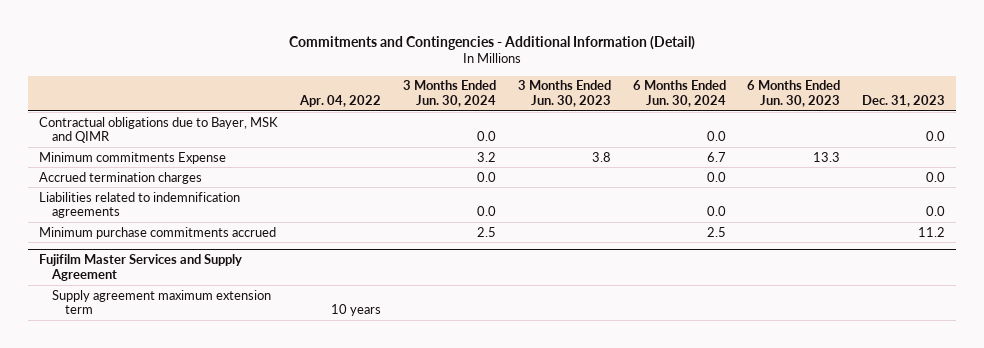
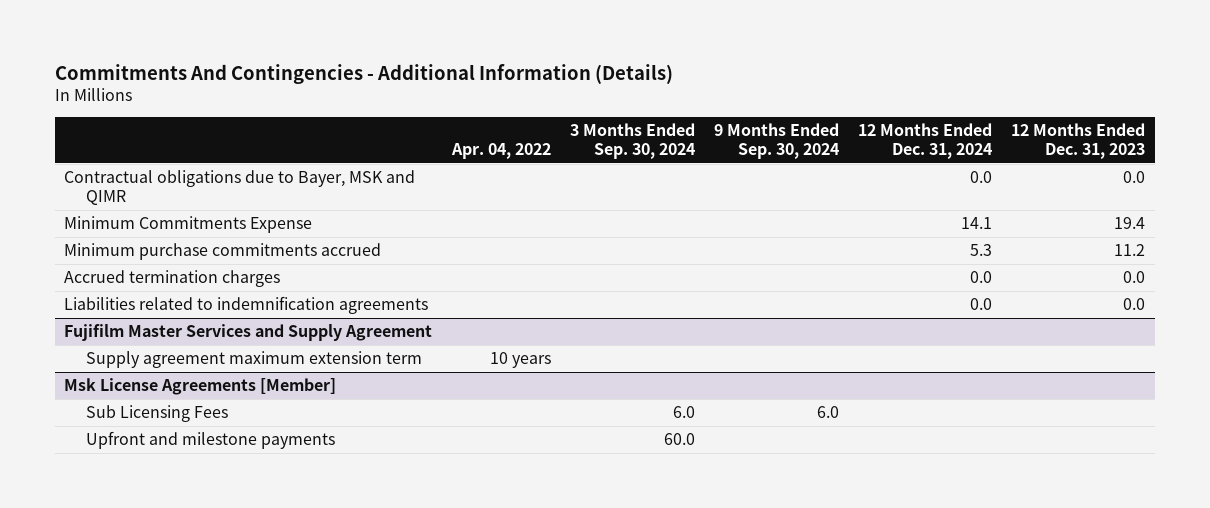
[289,35,696,50] Commitments and Contingencies - Additional Information (Detail) -> [54,63,673,84] Commitments And Contingencies - Additional Information (Details)
[402,80,496,108] 3 Months Ended Jun. 30, 2024 -> none
[517,80,611,108] 3 Months Ended Jun. 30, 2023 -> none
[632,80,726,108] 6 Months Ended Jun. 30, 2024 -> none
[747,80,841,108] 6 Months Ended Jun. 30, 2023 -> none
[862,95,946,108] Dec. 31, 2023 -> none
none -> [569,123,695,160] 3 Months Ended Sep. 30, 2024
none -> [713,123,839,160] 9 Months Ended Sep. 30, 2024
none -> [857,123,992,160] 12 Months Ended Dec. 31, 2024
none -> [1011,123,1146,160] 12 Months Ended Dec. 31, 2023
[38,151,226,164] Minimum commitments Expense -> [64,216,313,234] Minimum Commitments Expense
[38,226,276,239] Minimum purchase commitments accrued -> [64,243,382,261] Minimum purchase commitments accrued
none -> [64,378,337,396] Msk License Agreements [Member]
none -> [85,405,228,423] Sub Licensing Fees
none -> [85,431,335,450] Upfront and milestone payments

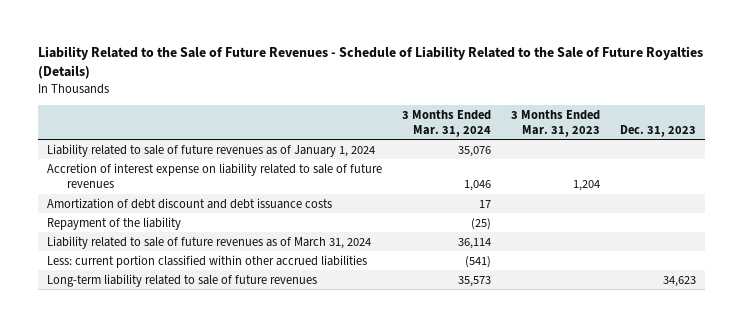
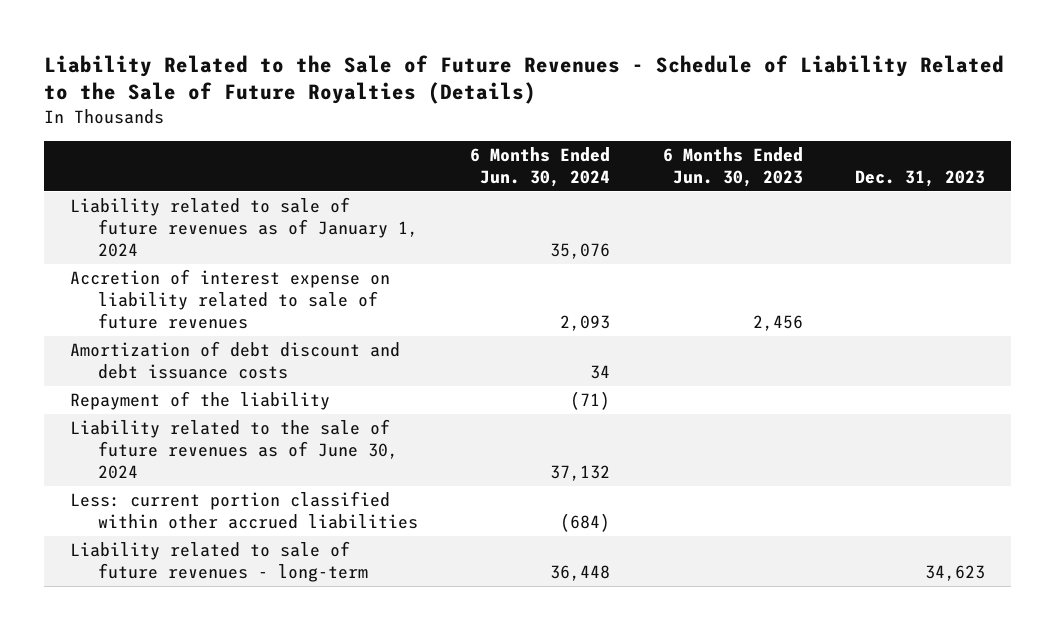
[402,109,492,137] 3 Months Ended Mar. 31, 2024 -> none
[510,109,600,137] 3 Months Ended Mar. 31, 2023 -> none
none -> [470,146,611,187] 6 Months Ended Jun. 30, 2024
none -> [662,146,803,187] 6 Months Ended Jun. 30, 2023
[47,235,372,249] Liability related to sale of future revenues as of March 31, 2024 -> [70,419,399,479] Liability related to the sale of future revenues as of June 30, 2024
[47,273,318,287] Long-term liability related to sale of future revenues -> [70,541,369,583] Liability related to sale of future revenues - long-term

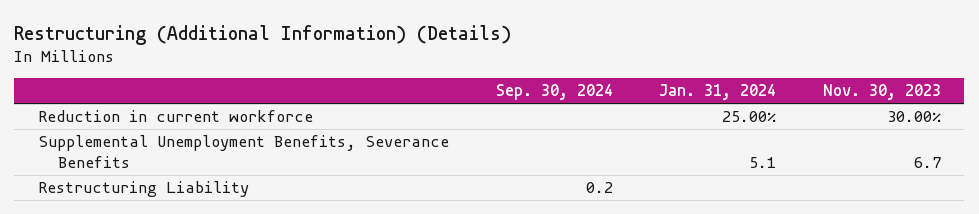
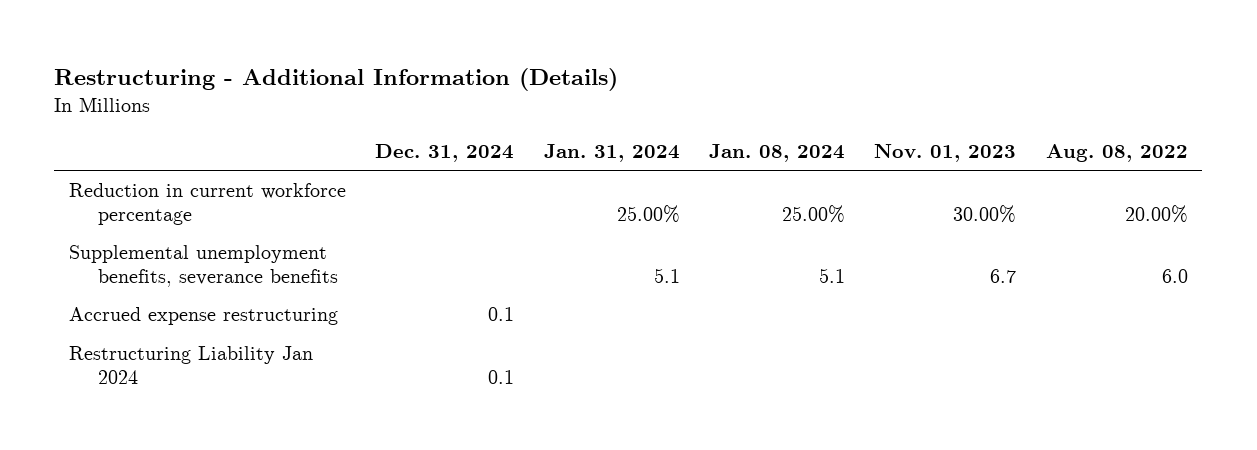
[14,24,512,45] Restructuring (Additional Information) (Details) -> [54,68,619,92] Restructuring - Additional Information (Details)
[495,84,613,101] Sep. 30, 2024 -> none
[823,84,942,101] Nov. 30, 2023 -> none
none -> [375,143,515,162] Dec. 31, 2024
none -> [709,143,846,162] Jan. 08, 2024
none -> [874,143,1017,162] Nov. 01, 2023
none -> [1045,143,1188,162] Aug. 08, 2022
[37,110,313,123] Reduction in current workforce -> [69,183,347,225] Reduction in current workforce percentage
[37,135,449,168] Supplemental Unemployment Benefits, Severance Benefits -> [69,245,338,287] Supplemental unemployment benefits, severance benefits
none -> [69,307,339,326] Accrued expense restructuring
[37,181,249,198] Restructuring Liability -> [69,346,314,384] Restructuring Liability Jan 2024

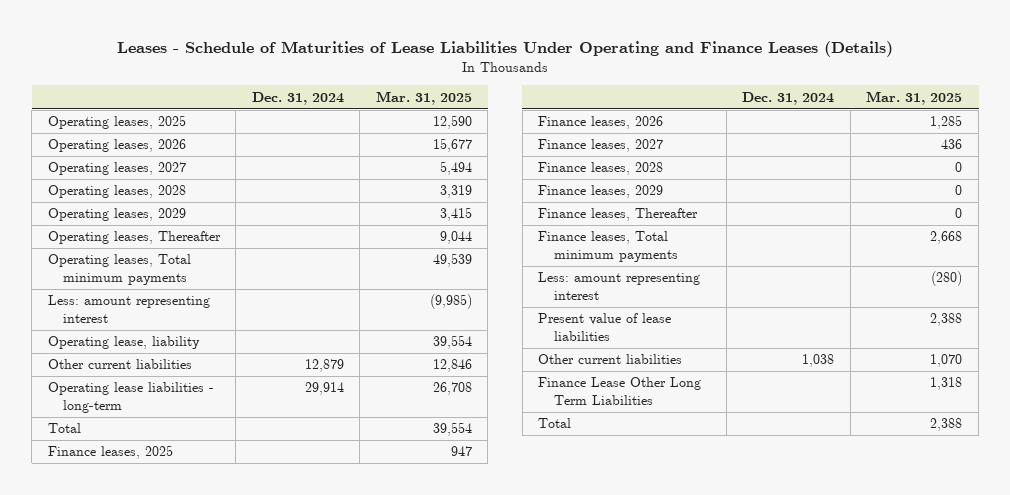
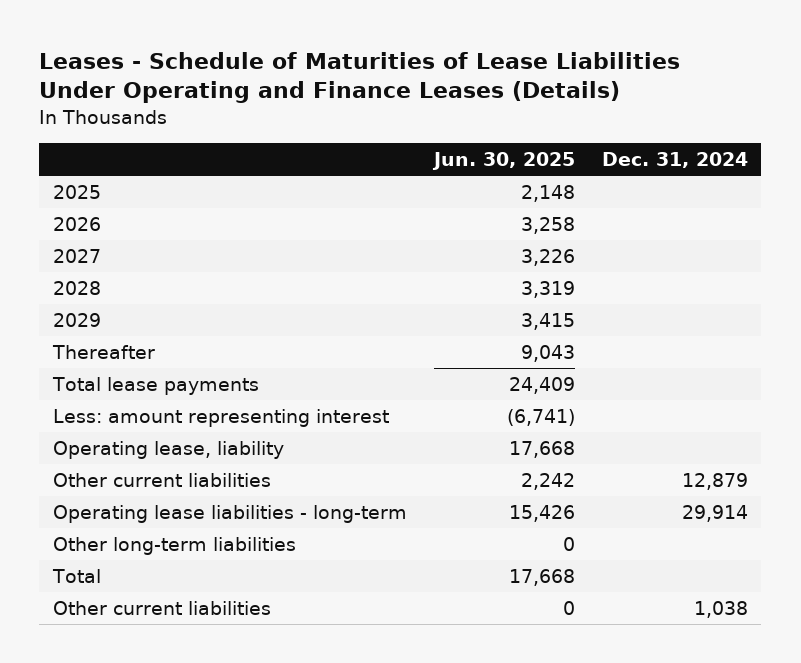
[375,90,472,105] Mar. 31, 2025 -> none
none -> [431,152,575,171] Jun. 30, 2025
[47,115,186,130] Operating leases, 2025 -> [52,185,101,200] 2025
[47,139,186,153] Operating leases, 2026 -> [52,217,101,232] 2026
[47,162,186,176] Operating leases, 2027 -> [52,249,101,264] 2027
[47,185,186,199] Operating leases, 2028 -> [52,281,101,296] 2028
[47,208,186,222] Operating leases, 2029 -> [52,313,101,328] 2029
[47,231,221,245] Operating leases, Thereafter -> [51,345,155,360] Thereafter
[47,254,191,285] Operating leases, Total minimum payments -> [51,377,259,396] Total lease payments
none -> [52,537,296,556] Other long-term liabilities
[47,445,173,460] Finance leases, 2025 -> none
[538,116,664,130] Finance leases, 2026 -> none
[538,139,664,153] Finance leases, 2027 -> none
[538,162,664,176] Finance leases, 2028 -> none
[538,185,664,199] Finance leases, 2029 -> none
[538,208,699,222] Finance leases, Thereafter -> none
[538,231,679,262] Finance leases, Total minimum payments -> none
[538,272,701,300] Less: amount representing interest -> none
[538,313,672,341] Present value of lease liabilities -> none
[538,377,702,405] Finance Lease Other Long Term Liabilities -> none
[538,418,572,429] Total -> none

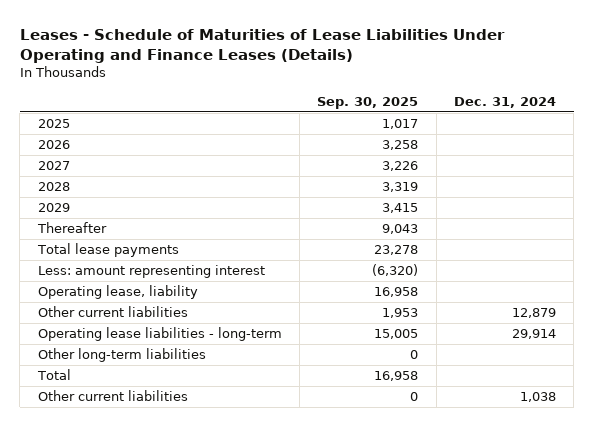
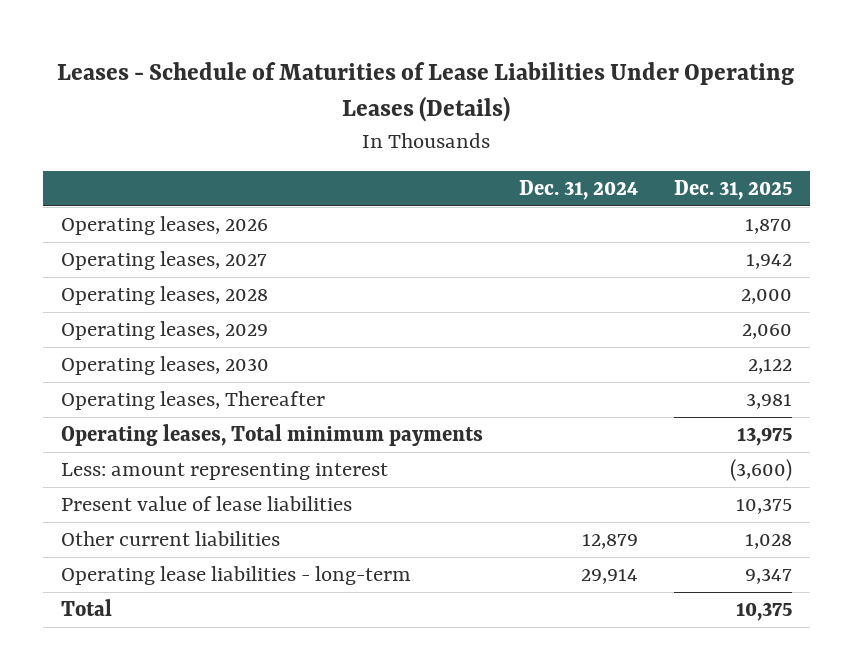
[19,28,505,63] Leases - Schedule of Maturities of Lease Liabilities Under Operating and Finance Leases (Details) -> [57,61,795,123] Leases - Schedule of Maturities of Lease Liabilities Under Operating Leases (Details)
[317,96,419,109] Sep. 30, 2025 -> none
none -> [673,180,792,201] Dec. 31, 2025
[37,119,70,129] 2025 -> [61,216,269,236] Operating leases, 2026
[37,140,70,150] 2026 -> [61,251,268,271] Operating leases, 2027
[37,161,70,171] 2027 -> [61,286,269,306] Operating leases, 2028
[37,182,70,192] 2028 -> [61,321,269,341] Operating leases, 2029
[37,203,70,213] 2029 -> [61,356,270,376] Operating leases, 2030
[36,222,107,234] Thereafter -> [61,391,326,411] Operating leases, Thereafter
[36,243,179,258] Total lease payments -> [61,424,484,447] Operating leases, Total minimum payments
[37,285,198,300] Operating lease, liability -> [61,496,353,512] Present value of lease liabilities
[37,348,206,363] Other long-term liabilities -> none
[37,390,188,402] Other current liabilities -> none

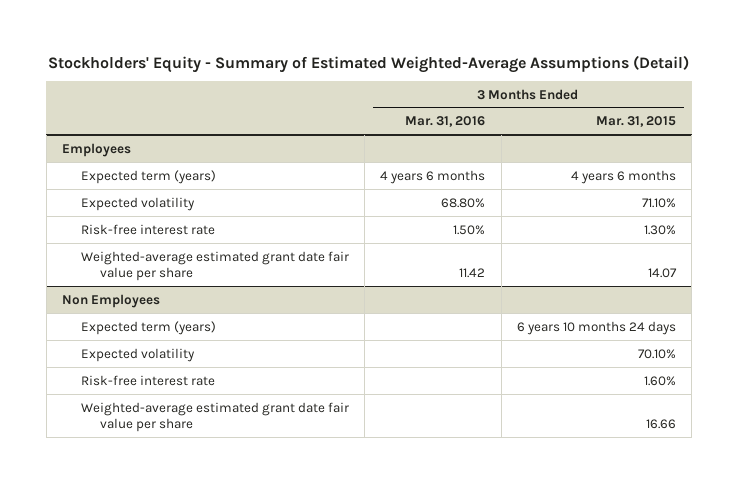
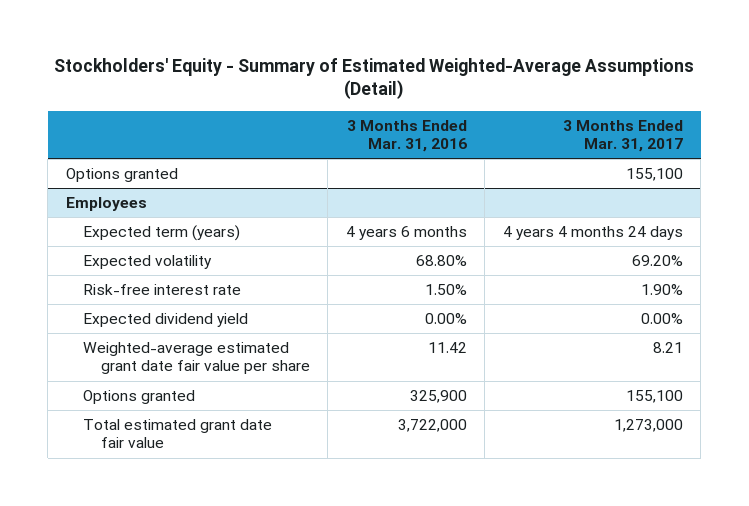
[595,116,676,128] Mar. 31, 2015 -> none
none -> [562,119,683,153] 3 Months Ended Mar. 31, 2017
none -> [65,168,178,183] Options granted
none -> [83,313,249,328] Expected dividend yield
[61,293,160,308] Non Employees -> none
[80,320,216,335] Expected term (years) -> none
[80,347,195,362] Expected volatility -> none
[80,374,215,386] Risk-free interest rate -> none
[80,401,349,433] Weighted-average estimated grant date fair value per share -> none
none -> [83,390,196,405] Options granted
none -> [83,419,273,449] Total estimated grant date fair value

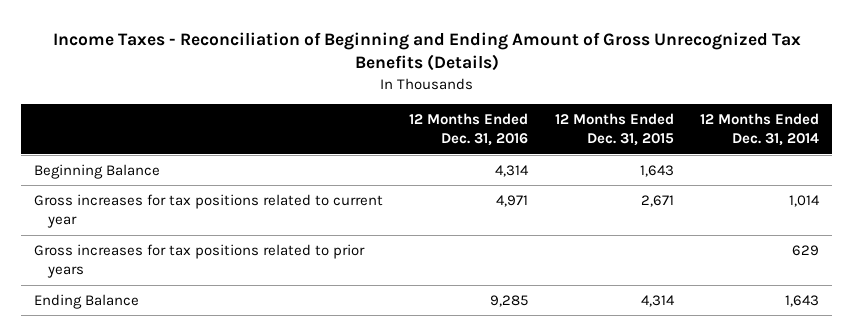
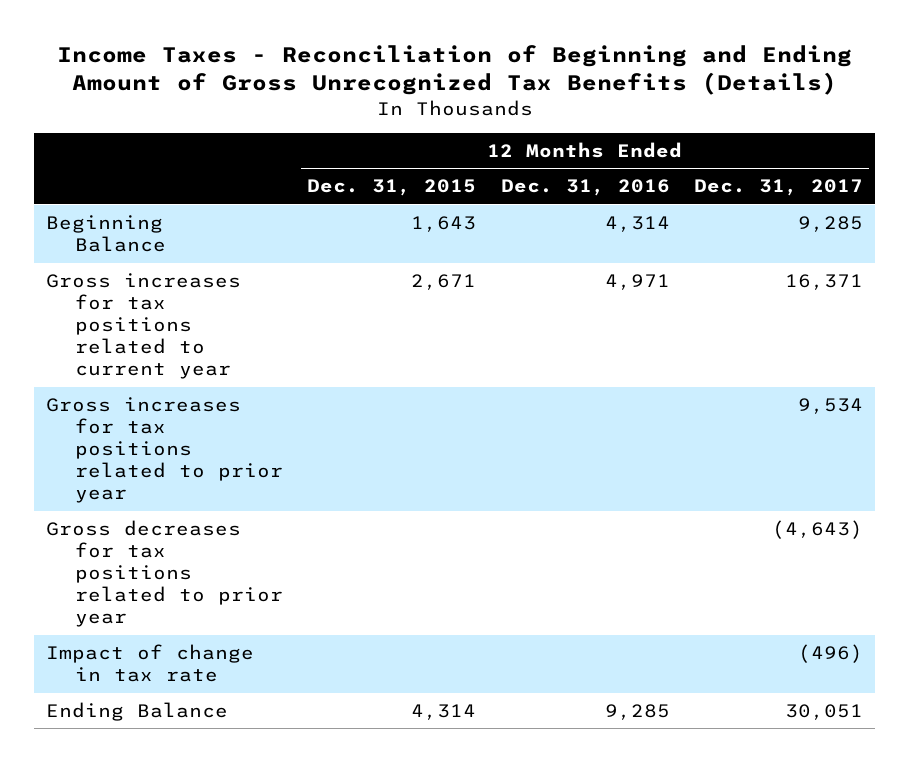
[699,112,819,147] 12 Months Ended Dec. 31, 2014 -> none
none -> [694,179,864,197] Dec. 31, 2017
[34,243,366,279] Gross increases for tax positions related to prior years -> [46,397,283,504] Gross increases for tax positions related to prior year
none -> [46,520,283,628] Gross decreases for tax positions related to prior year
none -> [46,644,255,683] Impact of change in tax rate

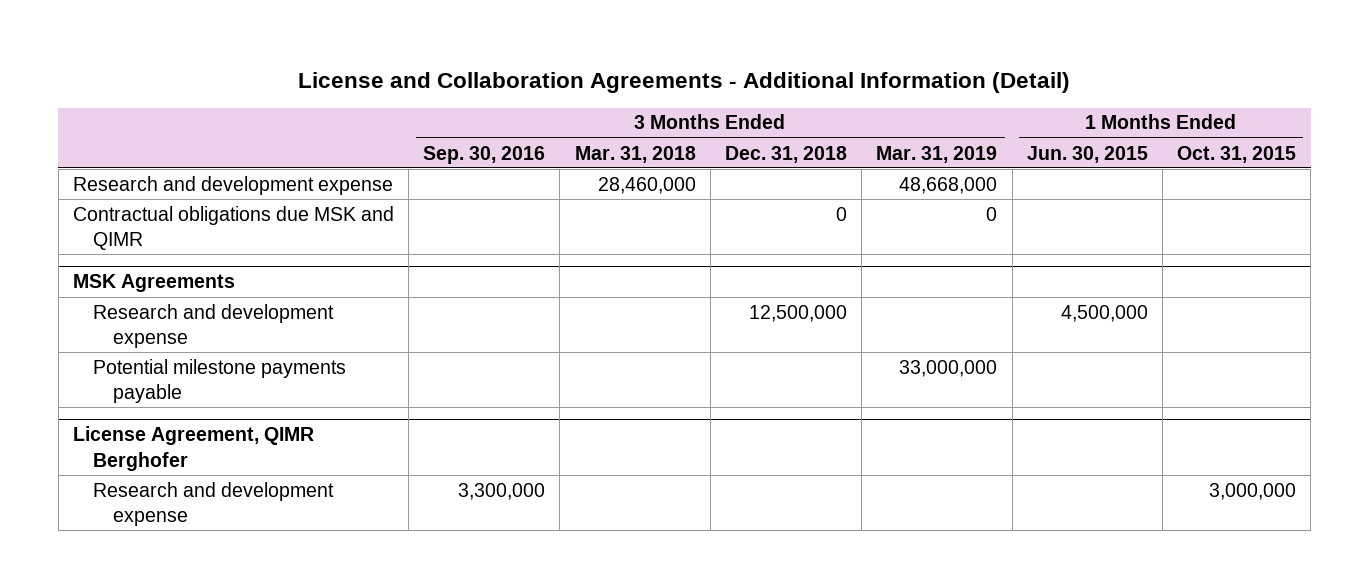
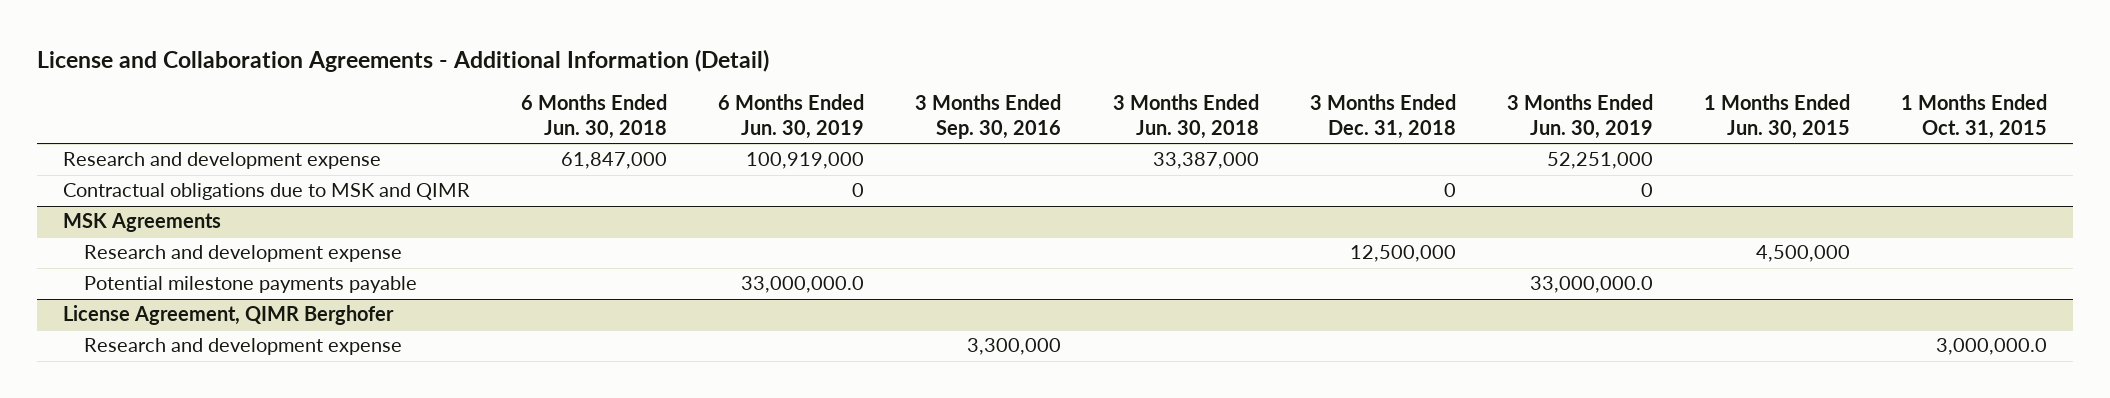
[574,145,696,163] Mar. 31, 2018 -> none
[876,145,998,163] Mar. 31, 2019 -> none
none -> [520,94,667,140] 6 Months Ended Jun. 30, 2018
none -> [718,94,865,140] 6 Months Ended Jun. 30, 2019
none -> [1112,94,1259,140] 3 Months Ended Jun. 30, 2018
none -> [1507,94,1654,140] 3 Months Ended Jun. 30, 2019
[72,205,394,250] Contractual obligations due MSK and QIMR -> [62,183,470,201] Contractual obligations due to MSK and QIMR
[1209,482,1297,500] 3,000,000 -> [1936,338,2048,356] 3,000,000.0

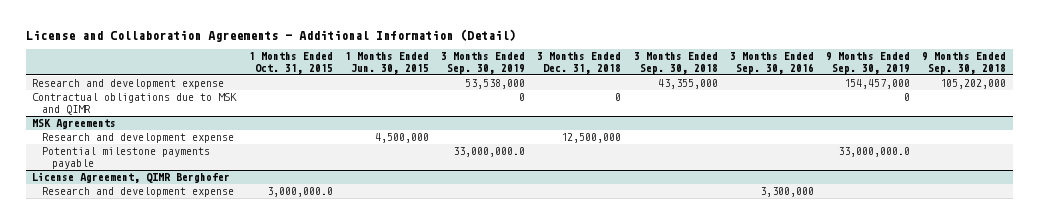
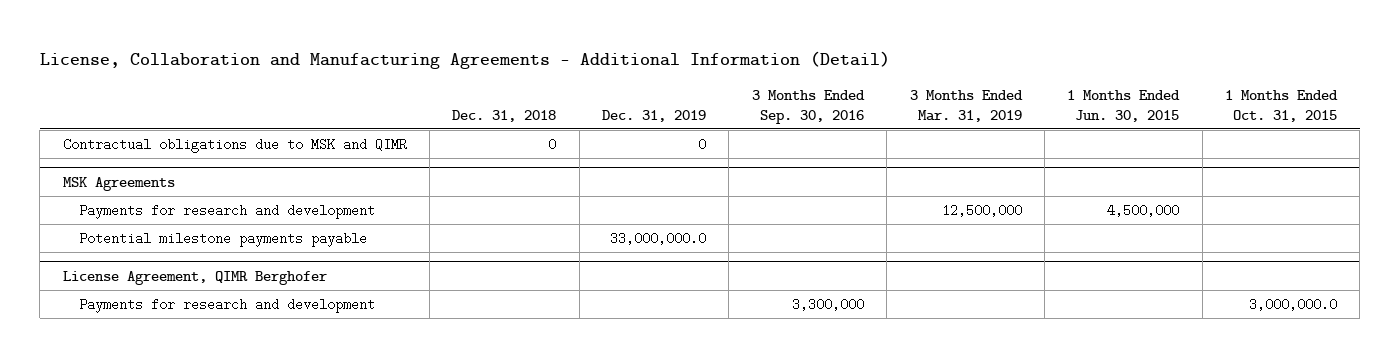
[26,29,517,43] License and Collaboration Agreements - Additional Information (Detail) -> [39,51,890,70] License, Collaboration and Manufacturing Agreements - Additional Information (Detail)
[441,52,526,74] 3 Months Ended Sep. 30, 2019 -> none
[537,52,622,74] 3 Months Ended Dec. 31, 2018 -> none
[633,52,718,74] 3 Months Ended Sep. 30, 2018 -> none
[826,52,911,74] 9 Months Ended Sep. 30, 2019 -> none
[922,52,1007,74] 9 Months Ended Sep. 30, 2018 -> none
none -> [452,109,557,122] Dec. 31, 2018
none -> [602,109,707,122] Dec. 31, 2019
none -> [909,90,1023,122] 3 Months Ended Mar. 31, 2019
[32,79,225,90] Research and development expense -> none
[42,133,235,144] Research and development expense -> [79,203,376,219] Payments for research and development
[42,187,235,198] Research and development expense -> [79,297,376,313] Payments for research and development

